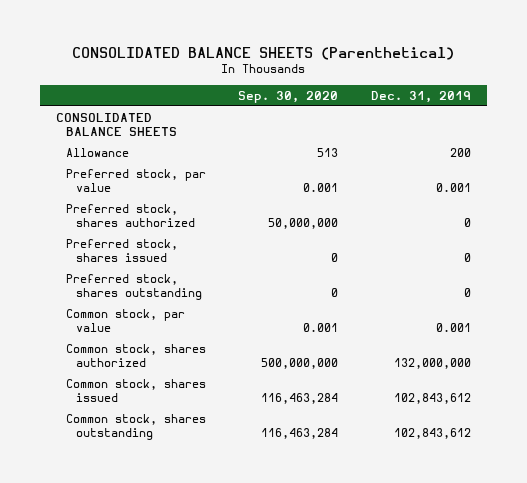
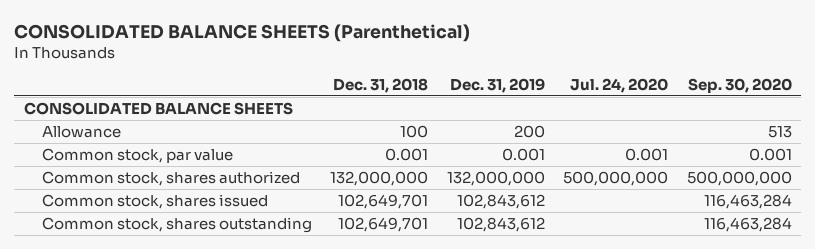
none -> [333,78,429,94] Dec. 31, 2018
none -> [570,78,669,94] Jul. 24, 2020
[66,168,207,192] Preferred stock, par value -> none
[66,203,196,227] Preferred stock, shares authorized -> none
[66,238,179,262] Preferred stock, shares issued -> none
[66,273,203,300] Preferred stock, shares outstanding -> none

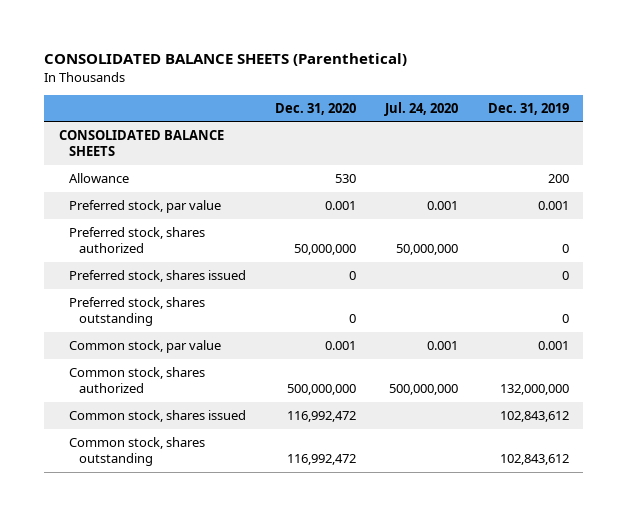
[333,78,429,94] Dec. 31, 2018 -> none
[687,78,792,94] Sep. 30, 2020 -> none
none -> [275,102,357,115] Dec. 31, 2020
none -> [68,199,221,213] Preferred stock, par value
none -> [68,226,205,254] Preferred stock, shares authorized
none -> [68,269,246,282] Preferred stock, shares issued
none -> [68,296,205,327] Preferred stock, shares outstanding

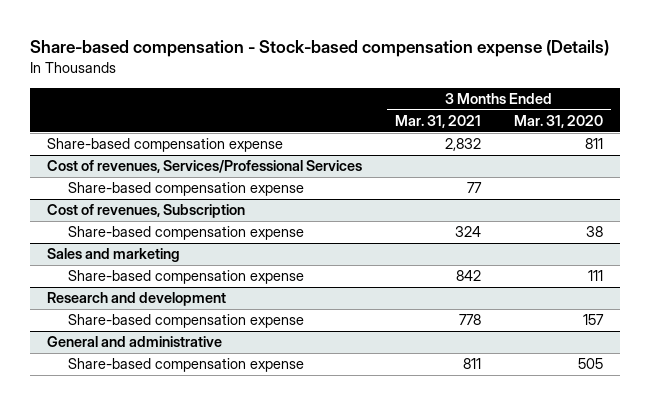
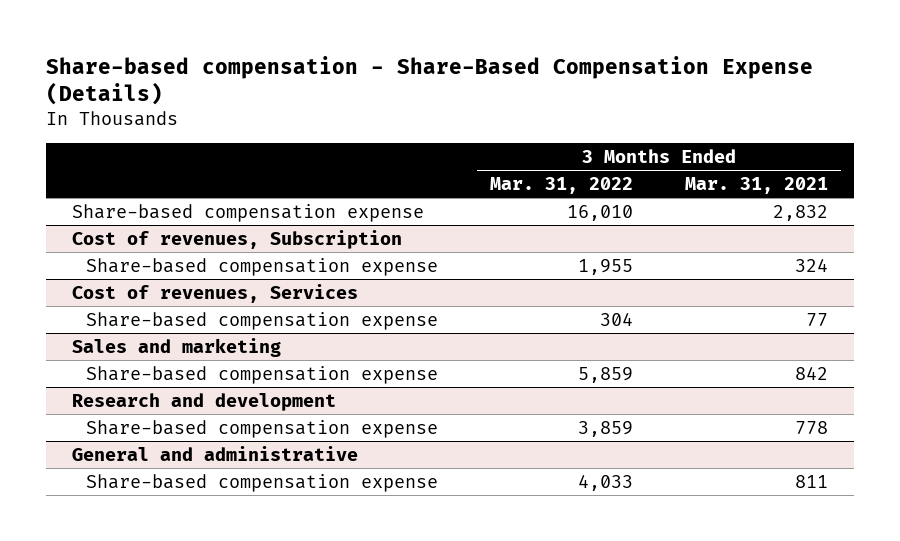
[30,40,610,58] Share-based compensation - Stock-based compensation expense (Details) -> [45,55,813,106] Share-based compensation - Share-Based Compensation Expense (Details)
[514,115,604,129] Mar. 31, 2020 -> none
none -> [489,176,633,194] Mar. 31, 2022
[46,160,362,174] Cost of revenues, Services/Professional Services -> none
[68,182,305,197] Share-based compensation expense -> none
none -> [71,283,358,303] Cost of revenues, Services
none -> [85,311,438,330] Share-based compensation expense

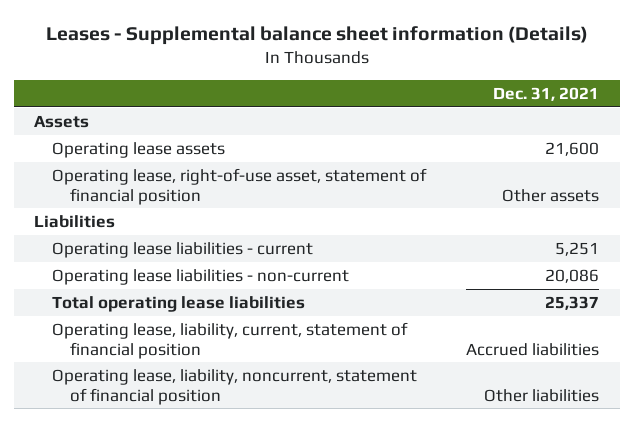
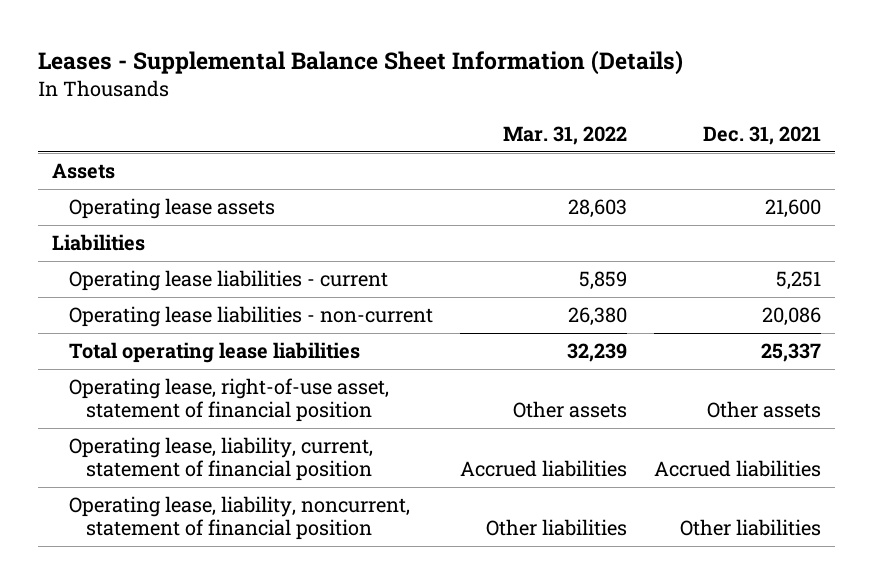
[45,26,588,46] Leases - Supplemental balance sheet information (Details) -> [37,49,683,75] Leases - Supplemental Balance Sheet Information (Details)
none -> [502,125,627,145] Mar. 31, 2022
[52,167,428,205] Operating lease, right-of-use asset, statement of financial position -> [68,378,389,423] Operating lease, right-of-use asset, statement of financial position

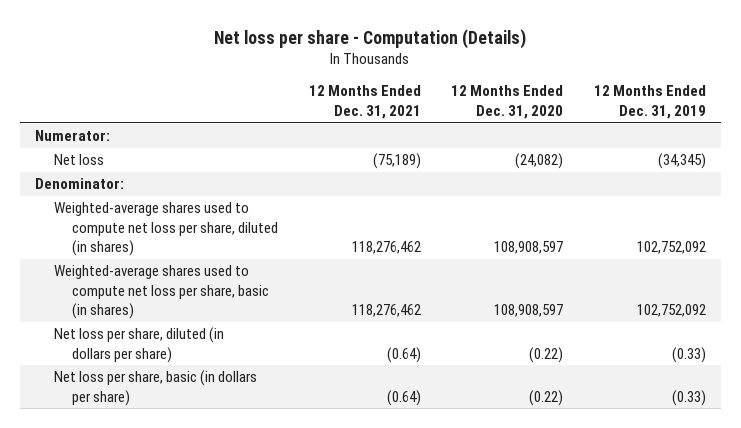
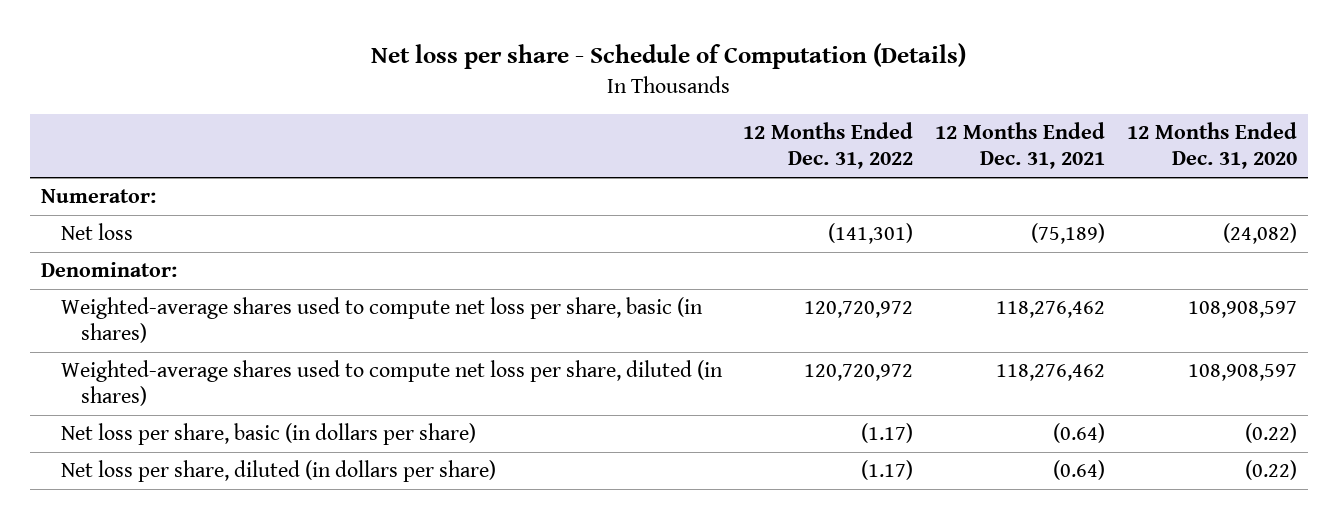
[214,28,527,49] Net loss per share - Computation (Details) -> [370,43,966,70] Net loss per share - Schedule of Computation (Details)
[593,85,706,119] 12 Months Ended Dec. 31, 2019 -> none
none -> [743,122,914,170] 12 Months Ended Dec. 31, 2022
[53,202,279,257] Weighted-average shares used to compute net loss per share, diluted (in shares) -> [60,360,723,407] Weighted-average shares used to compute net loss per share, diluted (in shares)
[53,327,224,363] Net loss per share, diluted (in dollars per share) -> [60,460,496,483] Net loss per share, diluted (in dollars per share)

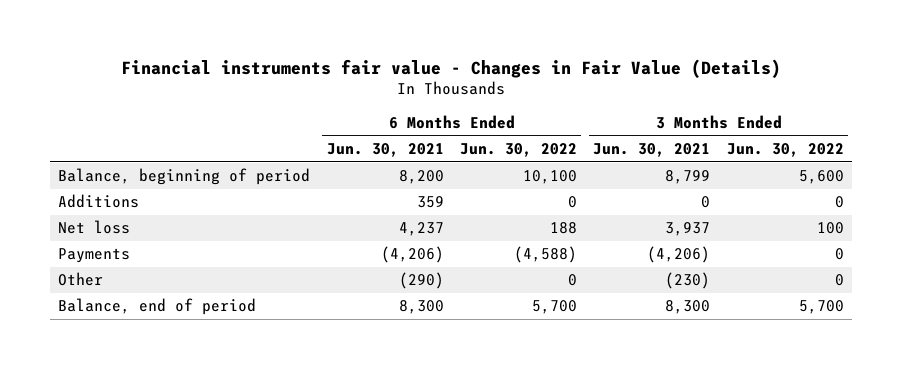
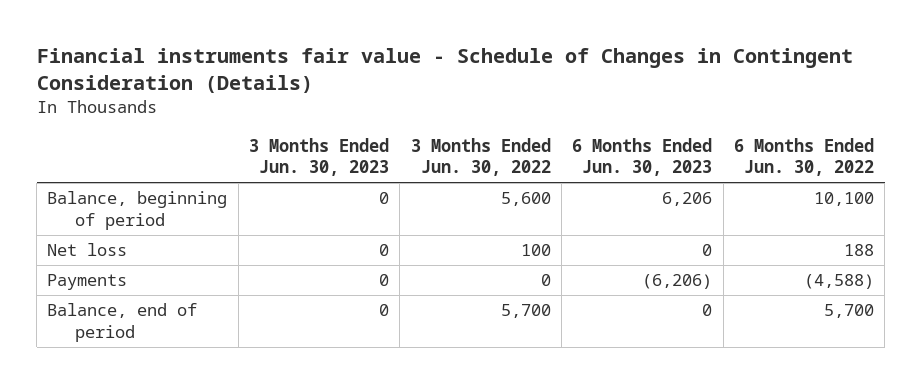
[120,58,781,78] Financial instruments fair value - Changes in Fair Value (Details) -> [36,48,853,94] Financial instruments fair value - Schedule of Changes in Contingent Consideration (Details)
[326,142,444,157] Jun. 30, 2021 -> none
[593,142,711,157] Jun. 30, 2021 -> none
none -> [249,138,390,177] 3 Months Ended Jun. 30, 2023
none -> [572,138,713,177] 6 Months Ended Jun. 30, 2023
[58,194,140,209] Additions -> none
[58,272,104,287] Other -> none

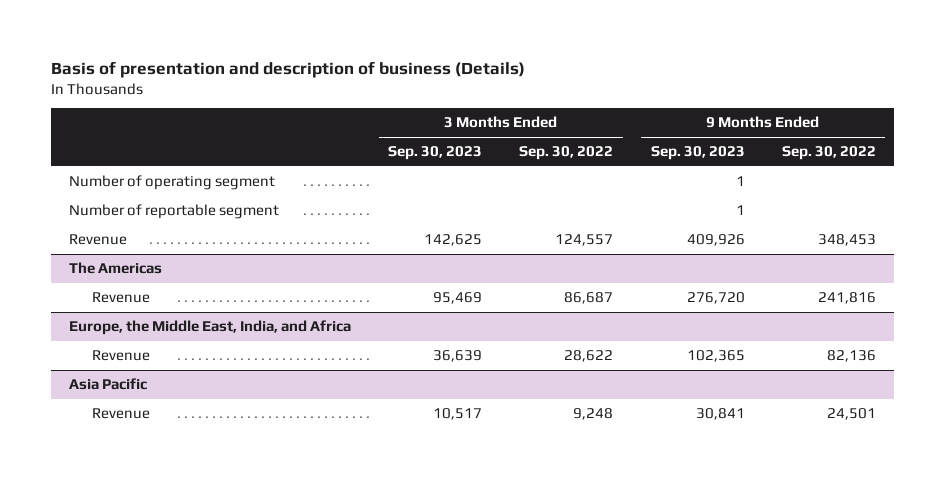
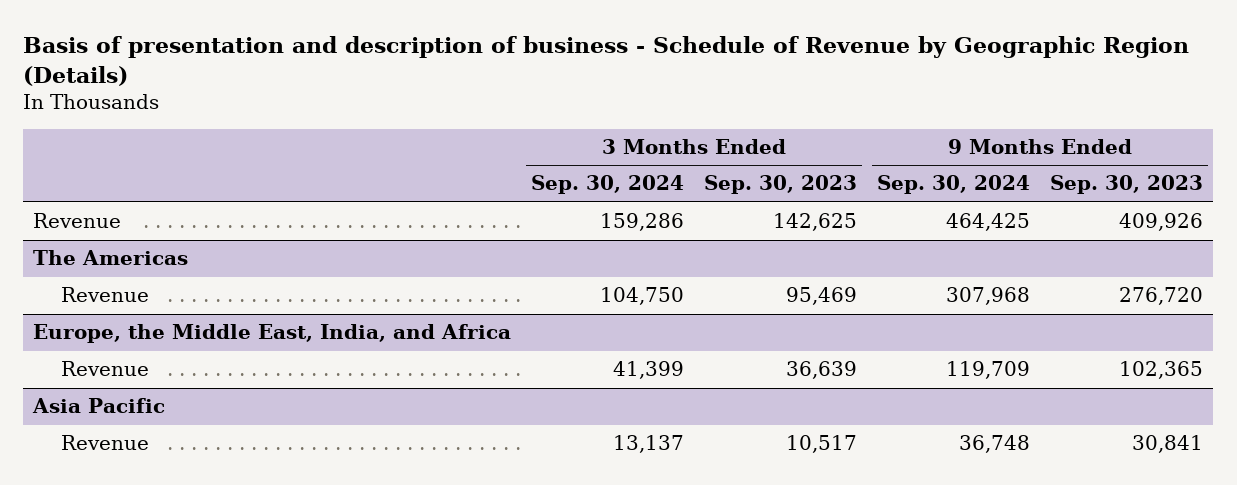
[50,60,525,78] Basis of presentation and description of business (Details) -> [23,36,1190,87] Basis of presentation and description of business - Schedule of Revenue by Geographic Region (Details)
[519,146,614,161] Sep. 30, 2022 -> none
[781,146,876,161] Sep. 30, 2022 -> none
none -> [531,175,685,195] Sep. 30, 2024
none -> [877,175,1031,195] Sep. 30, 2024
[69,175,276,191] Number of operating segment -> none
[69,204,280,220] Number of reportable segment -> none

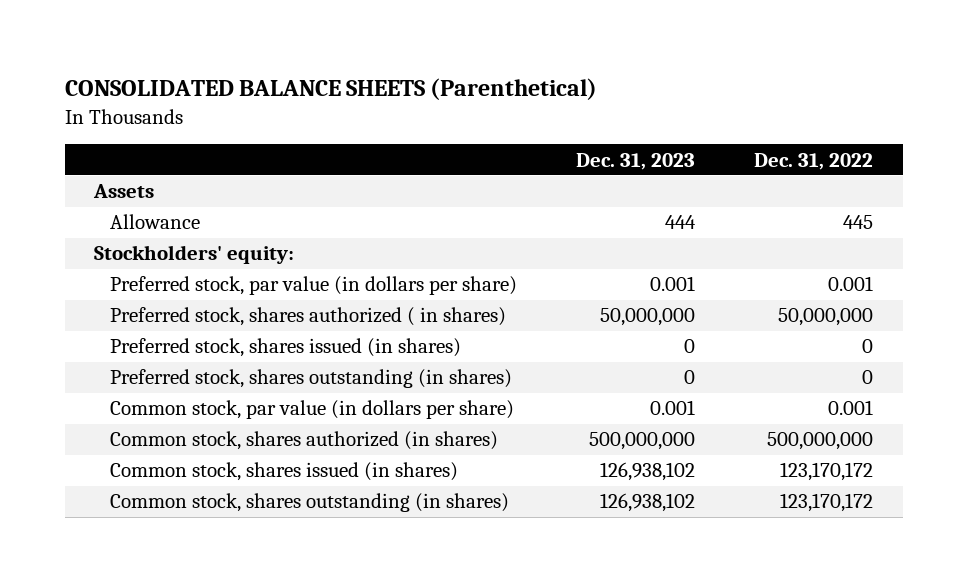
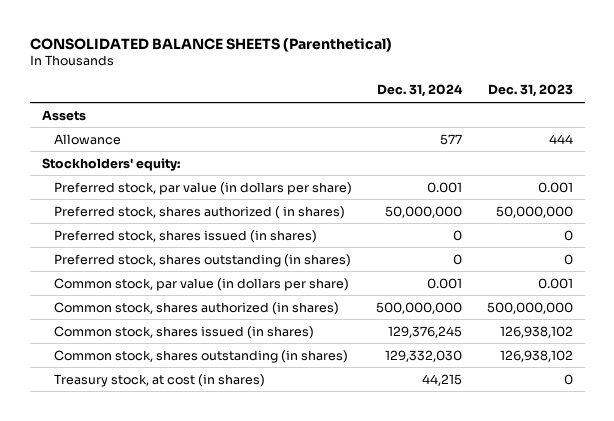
[754,152,874,170] Dec. 31, 2022 -> none
none -> [377,84,464,98] Dec. 31, 2024
none -> [54,373,266,387] Treasury stock, at cost (in shares)

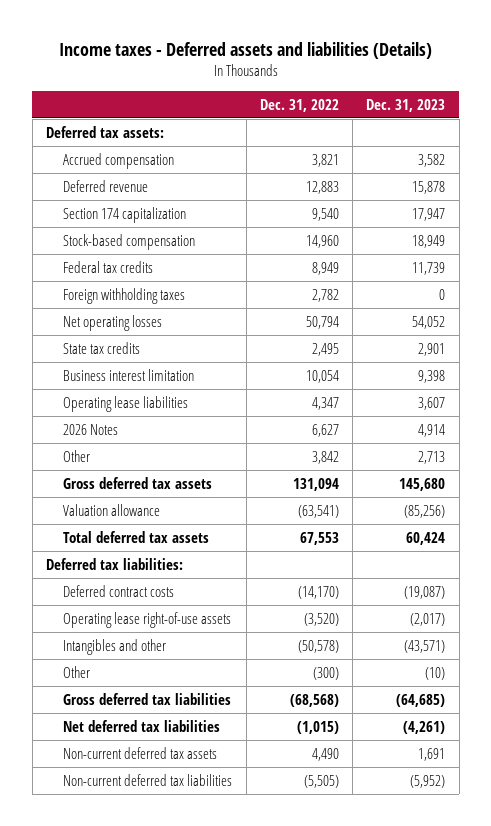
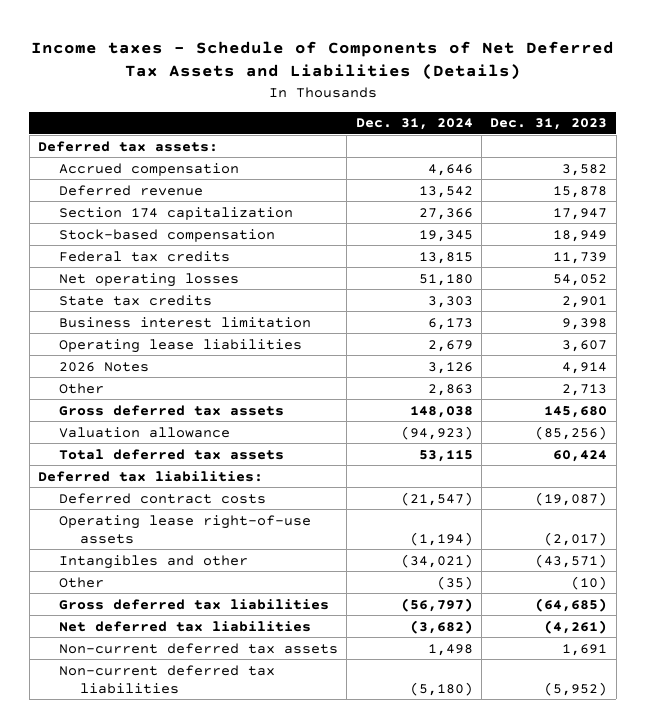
[58,41,432,59] Income taxes - Deferred assets and liabilities (Details) -> [30,40,614,81] Income taxes - Schedule of Components of Net Deferred Tax Assets and Liabilities (Details)
[259,98,339,112] Dec. 31, 2022 -> none
none -> [355,118,473,131] Dec. 31, 2024
[63,287,186,304] Foreign withholding taxes -> none

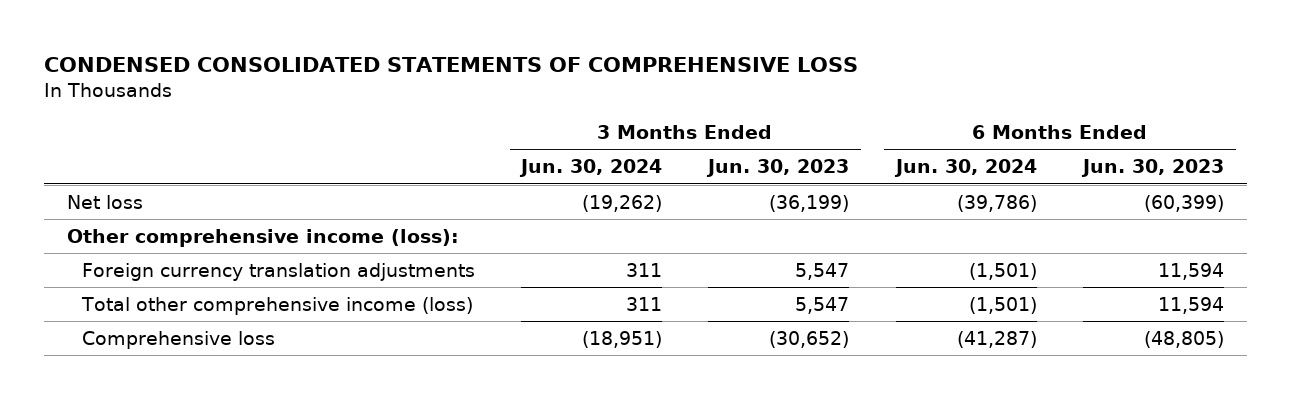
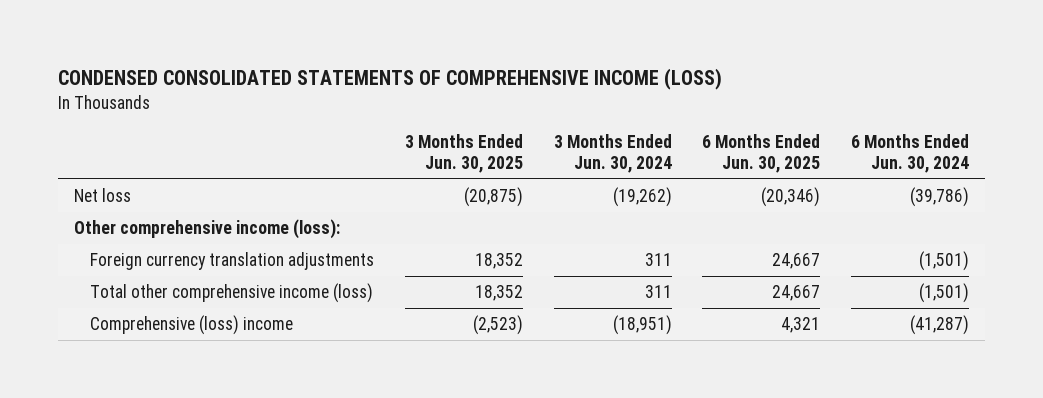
[43,57,858,73] CONDENSED CONSOLIDATED STATEMENTS OF COMPREHENSIVE LOSS -> [58,68,723,91] CONDENSED CONSOLIDATED STATEMENTS OF COMPREHENSIVE INCOME (LOSS)
[706,159,850,178] Jun. 30, 2023 -> none
[1081,159,1225,178] Jun. 30, 2023 -> none
none -> [404,134,523,173] 3 Months Ended Jun. 30, 2025
none -> [702,134,821,173] 6 Months Ended Jun. 30, 2025
[81,330,275,349] Comprehensive loss -> [89,315,293,336] Comprehensive (loss) income

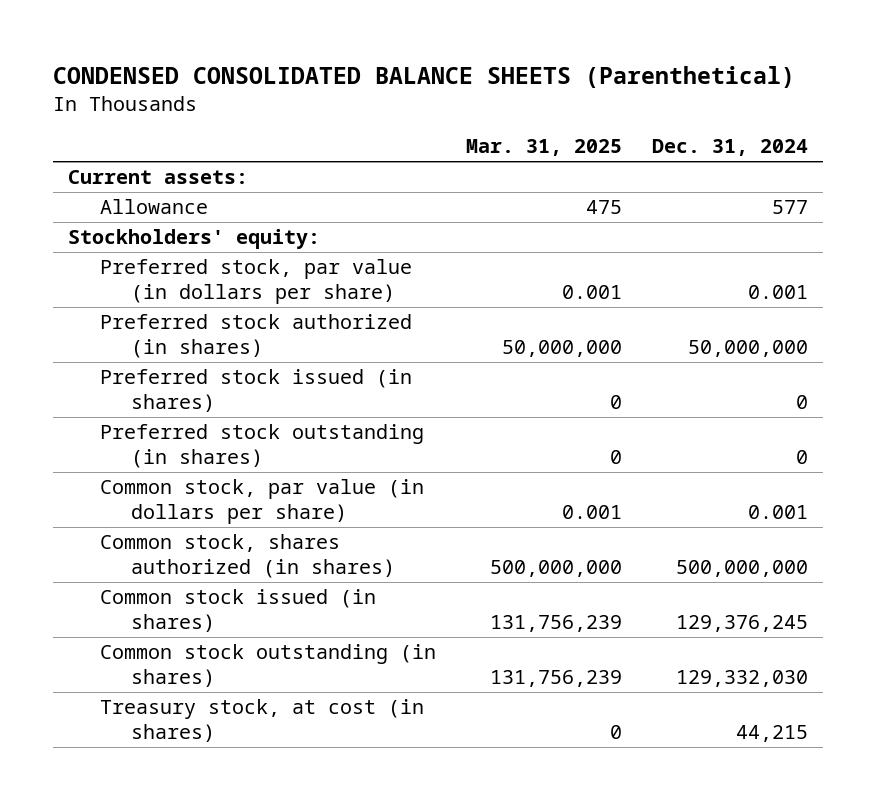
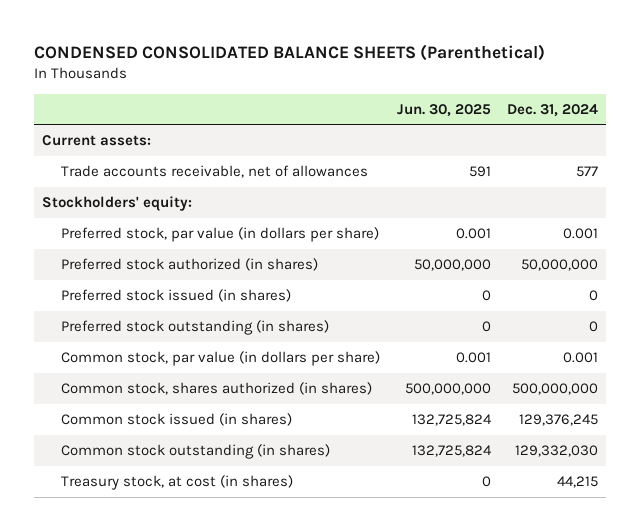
[465,139,622,157] Mar. 31, 2025 -> none
none -> [396,103,491,117] Jun. 30, 2025
[99,199,208,215] Allowance -> [61,165,369,179] Trade accounts receivable, net of allowances

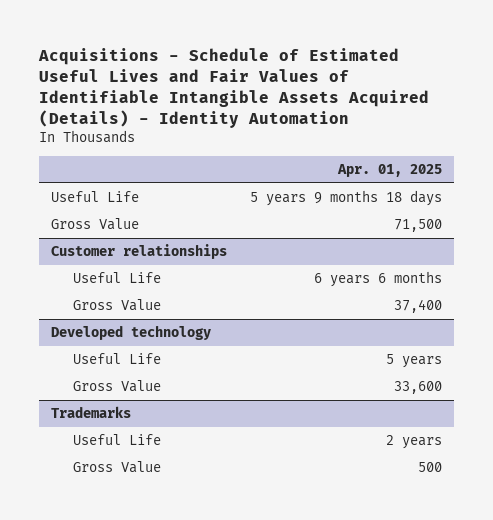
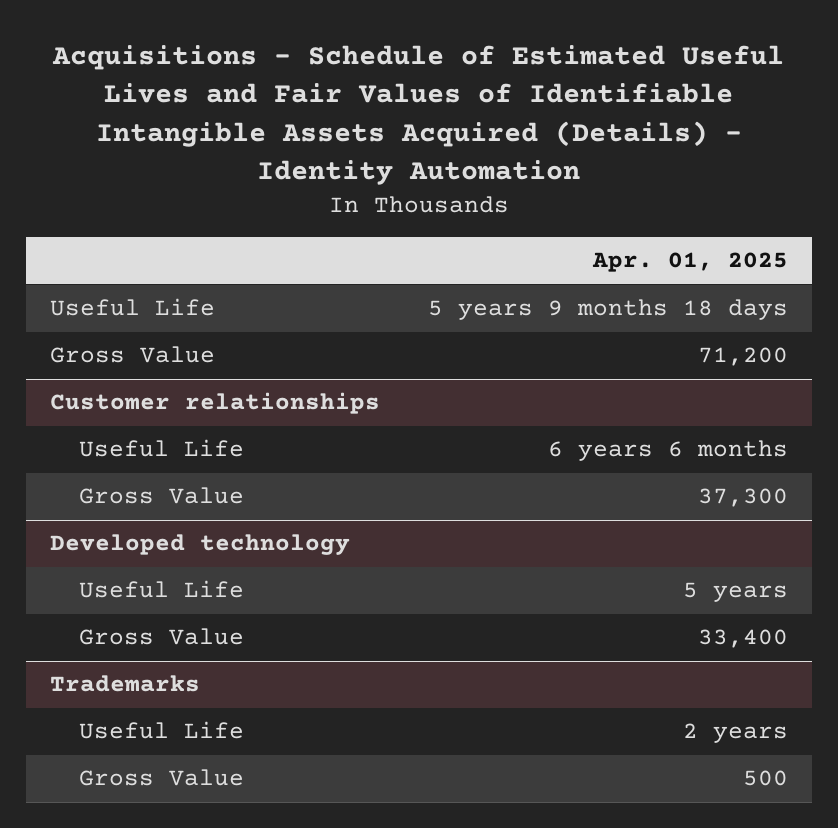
[394,219,443,233] 71,500 -> [697,347,788,367] 71,200
[394,299,443,314] 37,400 -> [697,488,788,508] 37,300
[394,381,443,395] 33,600 -> [697,629,788,649] 33,400

